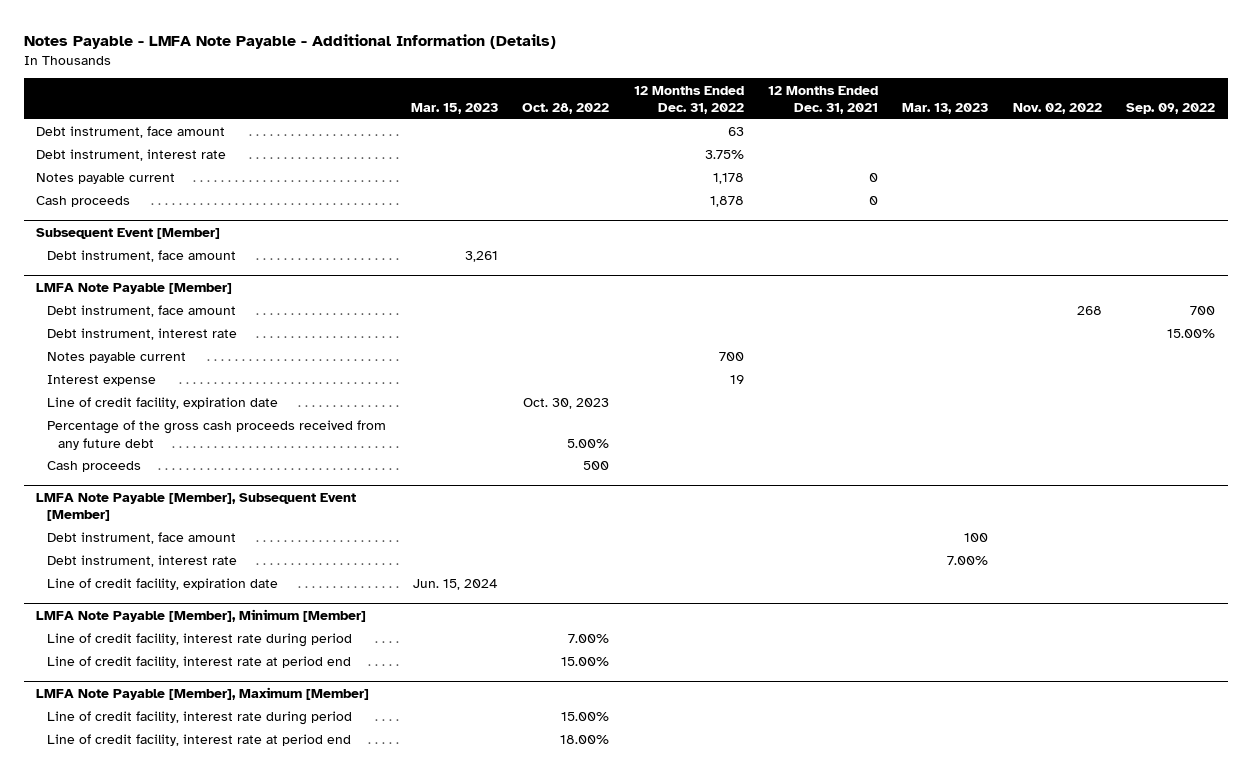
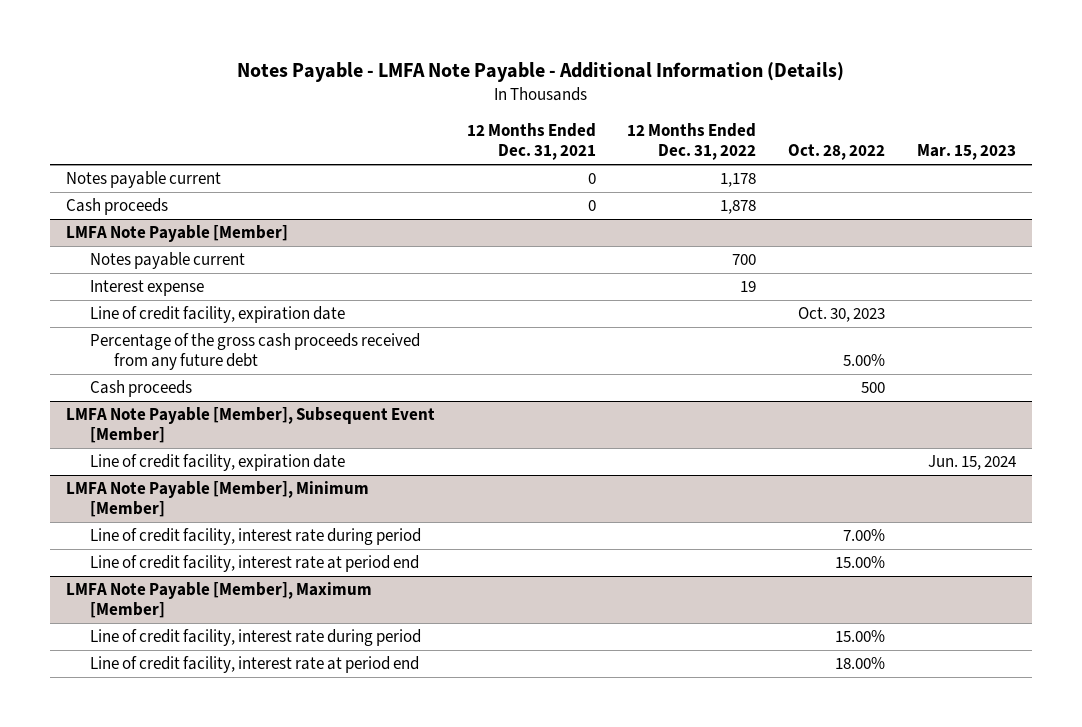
[902,103,989,115] Mar. 13, 2023 -> none
[1012,103,1102,115] Nov. 02, 2022 -> none
[1126,103,1216,115] Sep. 09, 2022 -> none
[36,126,226,139] Debt instrument, face amount -> none
[36,149,227,162] Debt instrument, interest rate -> none
[36,227,221,239] Subsequent Event [Member] -> none
[47,250,237,263] Debt instrument, face amount -> none
[47,305,237,318] Debt instrument, face amount -> none
[47,328,238,341] Debt instrument, interest rate -> none
[47,532,237,545] Debt instrument, face amount -> none
[47,555,238,568] Debt instrument, interest rate -> none

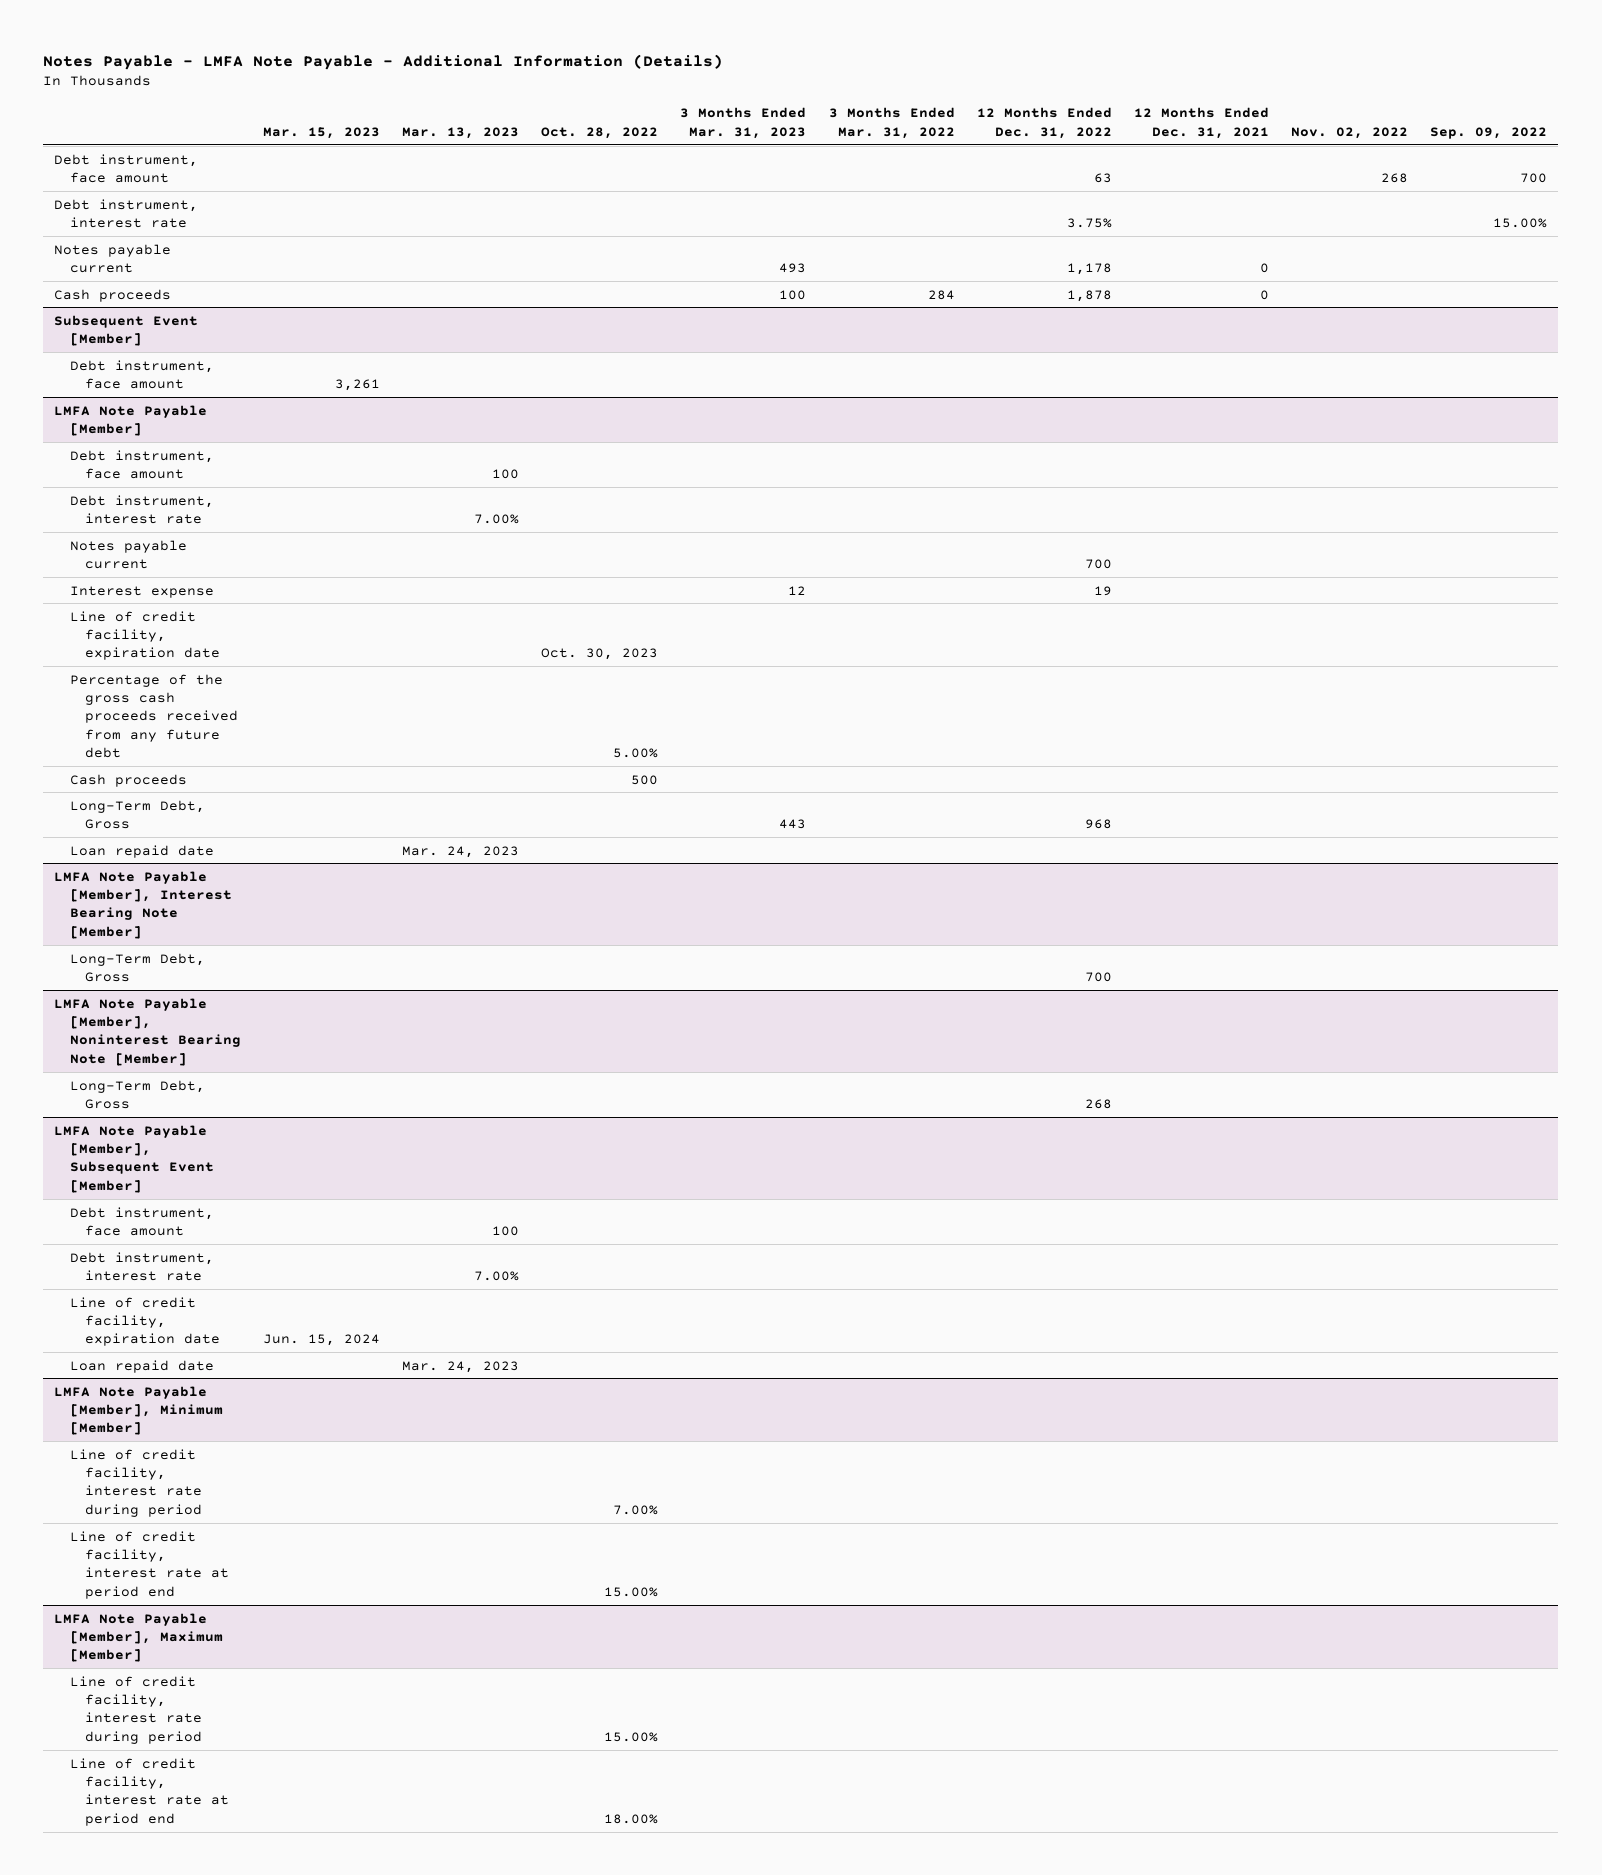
none -> [402,126,520,139] Mar. 13, 2023
none -> [680,107,807,139] 3 Months Ended Mar. 31, 2023
none -> [828,107,955,139] 3 Months Ended Mar. 31, 2022
none -> [1291,126,1409,139] Nov. 02, 2022
none -> [1430,126,1548,139] Sep. 09, 2022
none -> [54,153,199,183] Debt instrument, face amount
none -> [54,198,199,228] Debt instrument, interest rate
none -> [54,314,199,346] Subsequent Event [Member]
none -> [69,359,214,389] Debt instrument, face amount
none -> [69,449,214,479] Debt instrument, face amount
none -> [69,494,214,524] Debt instrument, interest rate
none -> [69,799,205,829] Long-Term Debt, Gross
none -> [69,844,214,858] Loan repaid date
none -> [54,870,232,939] LMFA Note Payable [Member], Interest Bearing Note [Member]
none -> [69,952,205,982] Long-Term Debt, Gross
none -> [54,997,241,1066] LMFA Note Payable [Member], Noninterest Bearing Note [Member]
none -> [69,1079,205,1109] Long-Term Debt, Gross
none -> [69,1206,214,1236] Debt instrument, face amount
none -> [69,1251,214,1281] Debt instrument, interest rate
none -> [69,1359,214,1373] Loan repaid date

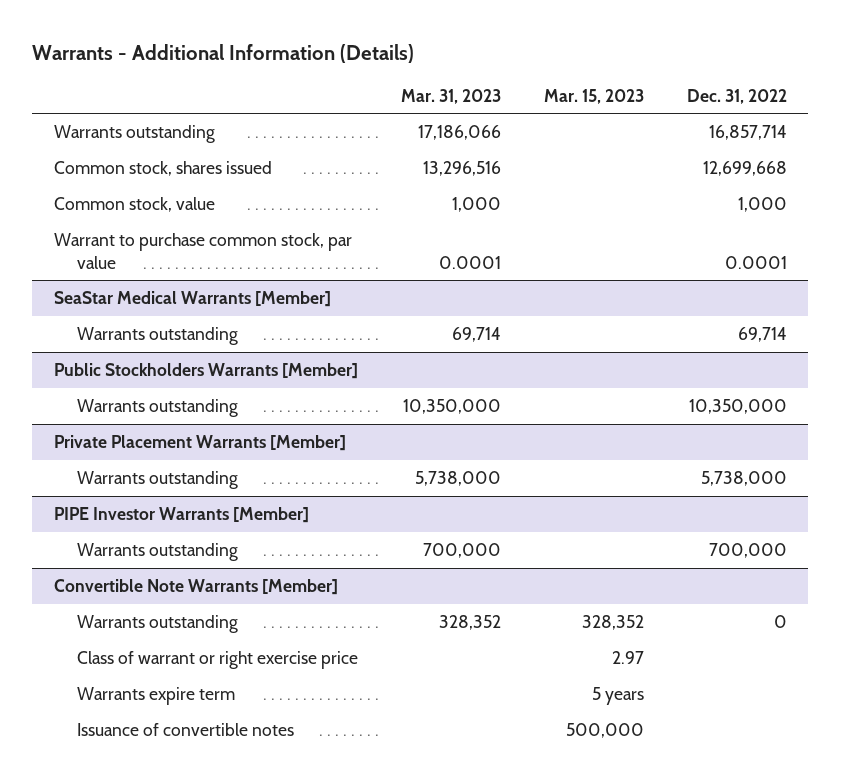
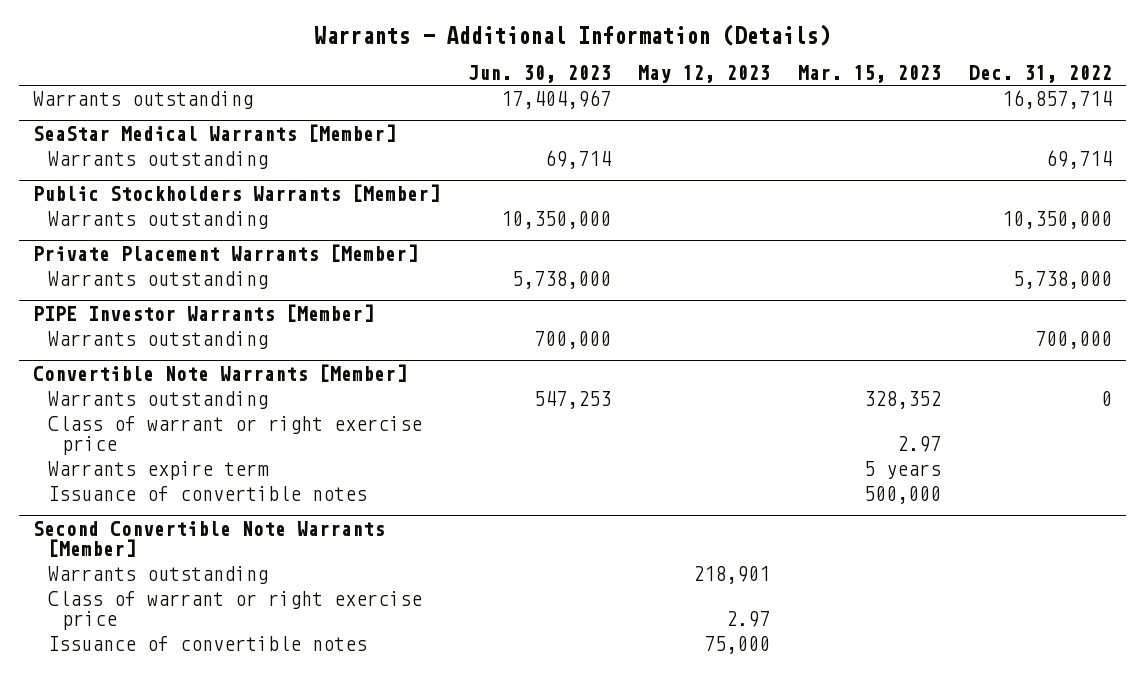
[400,88,501,104] Mar. 31, 2023 -> none
none -> [467,65,611,84] Jun. 30, 2023
none -> [638,65,771,84] May 12, 2023
[53,160,272,176] Common stock, shares issued -> none
[53,196,215,212] Common stock, value -> none
[53,232,352,269] Warrant to purchase common stock, par value -> none
none -> [32,520,385,557] Second Convertible Note Warrants [Member]
none -> [47,565,268,584] Warrants outstanding
none -> [47,590,422,630] Class of warrant or right exercise price
none -> [47,635,367,651] Issuance of convertible notes

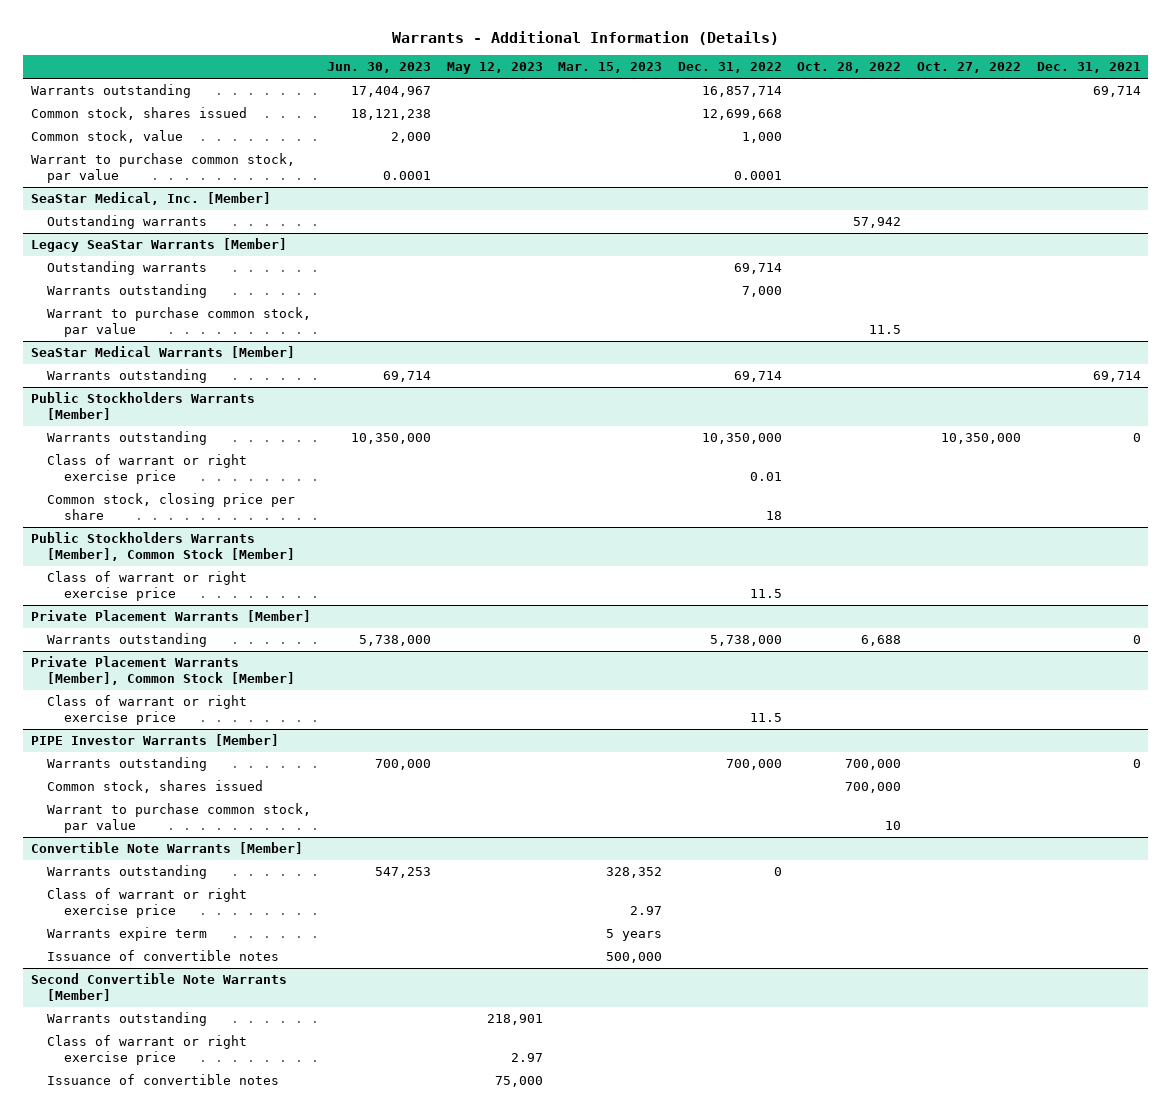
none -> [797,62,902,74] Oct. 28, 2022
none -> [916,62,1021,74] Oct. 27, 2022
none -> [1036,62,1141,74] Dec. 31, 2021
none -> [31,107,248,121] Common stock, shares issued
none -> [31,130,184,144] Common stock, value
none -> [31,153,296,183] Warrant to purchase common stock, par value
none -> [31,192,272,206] SeaStar Medical, Inc. [Member]
none -> [47,215,208,230] Outstanding warrants
none -> [31,238,288,253] Legacy SeaStar Warrants [Member]
none -> [47,261,208,276] Outstanding warrants
none -> [47,284,208,299] Warrants outstanding
none -> [47,307,312,337] Warrant to purchase common stock, par value
none -> [47,454,248,484] Class of warrant or right exercise price
none -> [47,493,296,520] Common stock, closing price per share
none -> [31,532,296,561] Public Stockholders Warrants [Member], Common Stock [Member]
none -> [47,571,248,601] Class of warrant or right exercise price
none -> [31,656,296,685] Private Placement Warrants [Member], Common Stock [Member]
none -> [47,695,248,725] Class of warrant or right exercise price
none -> [47,780,264,794] Common stock, shares issued
none -> [47,803,312,833] Warrant to purchase common stock, par value

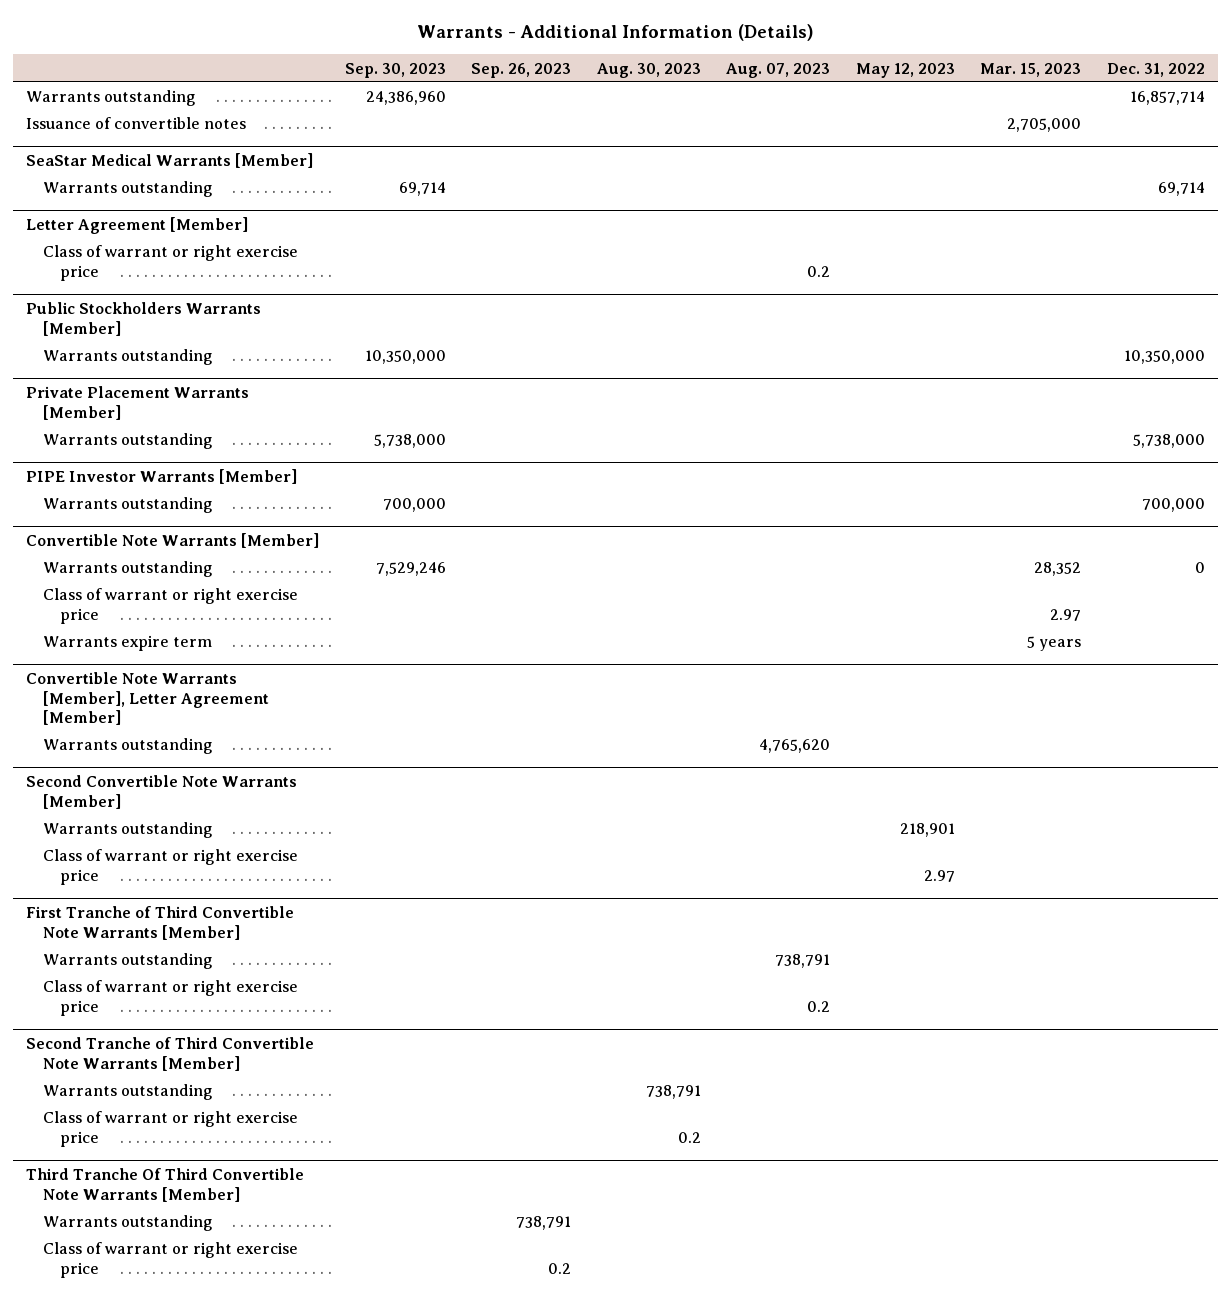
[326,62,431,74] Jun. 30, 2023 -> none
[797,62,902,74] Oct. 28, 2022 -> none
[916,62,1021,74] Oct. 27, 2022 -> none
[1036,62,1141,74] Dec. 31, 2021 -> none
none -> [344,62,446,78] Sep. 30, 2023
none -> [471,62,572,78] Sep. 26, 2023
none -> [596,62,701,78] Aug. 30, 2023
none -> [726,62,831,78] Aug. 07, 2023
[31,107,248,121] Common stock, shares issued -> none
[31,130,184,144] Common stock, value -> none
[31,153,296,183] Warrant to purchase common stock, par value -> none
[31,192,272,206] SeaStar Medical, Inc. [Member] -> none
[47,215,208,230] Outstanding warrants -> none
[31,238,288,253] Legacy SeaStar Warrants [Member] -> none
[47,261,208,276] Outstanding warrants -> none
[47,284,208,299] Warrants outstanding -> none
[47,307,312,337] Warrant to purchase common stock, par value -> none
none -> [26,117,247,130] Issuance of convertible notes
none -> [26,217,249,235] Letter Agreement [Member]
none -> [43,245,299,281] Class of warrant or right exercise price
[47,454,248,484] Class of warrant or right exercise price -> none
[47,493,296,520] Common stock, closing price per share -> none
[31,532,296,561] Public Stockholders Warrants [Member], Common Stock [Member] -> none
[47,571,248,601] Class of warrant or right exercise price -> none
[31,656,296,685] Private Placement Warrants [Member], Common Stock [Member] -> none
[47,695,248,725] Class of warrant or right exercise price -> none
[47,780,264,794] Common stock, shares issued -> none
[47,803,312,833] Warrant to purchase common stock, par value -> none
[606,867,663,879] 328,352 -> [1034,562,1082,577] 28,352
[47,950,280,962] Issuance of convertible notes -> none
none -> [26,672,270,726] Convertible Note Warrants [Member], Letter Agreement [Member]
none -> [43,738,214,755] Warrants outstanding
[47,1074,280,1086] Issuance of convertible notes -> none
none -> [26,906,295,940] First Tranche of Third Convertible Note Warrants [Member]
none -> [43,953,214,970] Warrants outstanding
none -> [43,980,299,1016] Class of warrant or right exercise price
none -> [26,1037,315,1071] Second Tranche of Third Convertible Note Warrants [Member]
none -> [43,1084,214,1101] Warrants outstanding
none -> [43,1111,299,1147] Class of warrant or right exercise price
none -> [26,1168,305,1202] Third Tranche Of Third Convertible Note Warrants [Member]
none -> [43,1215,214,1232] Warrants outstanding
none -> [43,1242,299,1278] Class of warrant or right exercise price

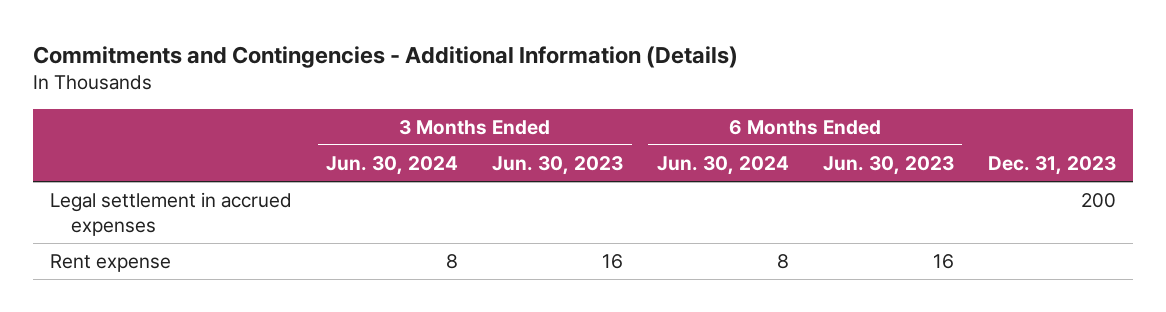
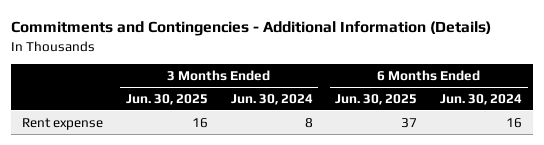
[492,156,624,176] Jun. 30, 2023 -> none
[822,156,954,176] Jun. 30, 2023 -> none
[987,156,1116,176] Dec. 31, 2023 -> none
none -> [126,93,209,105] Jun. 30, 2025
none -> [335,93,418,105] Jun. 30, 2025
[50,192,293,236] Legal settlement in accrued expenses -> none
[776,254,789,270] 8 -> [506,117,523,128] 16

